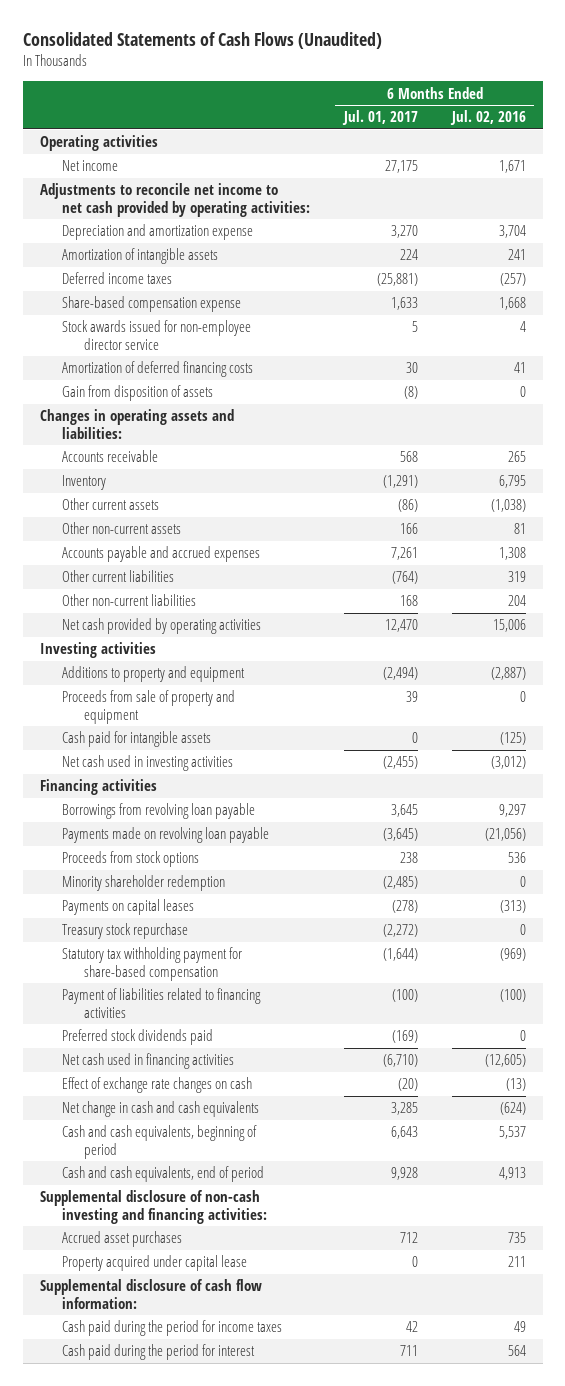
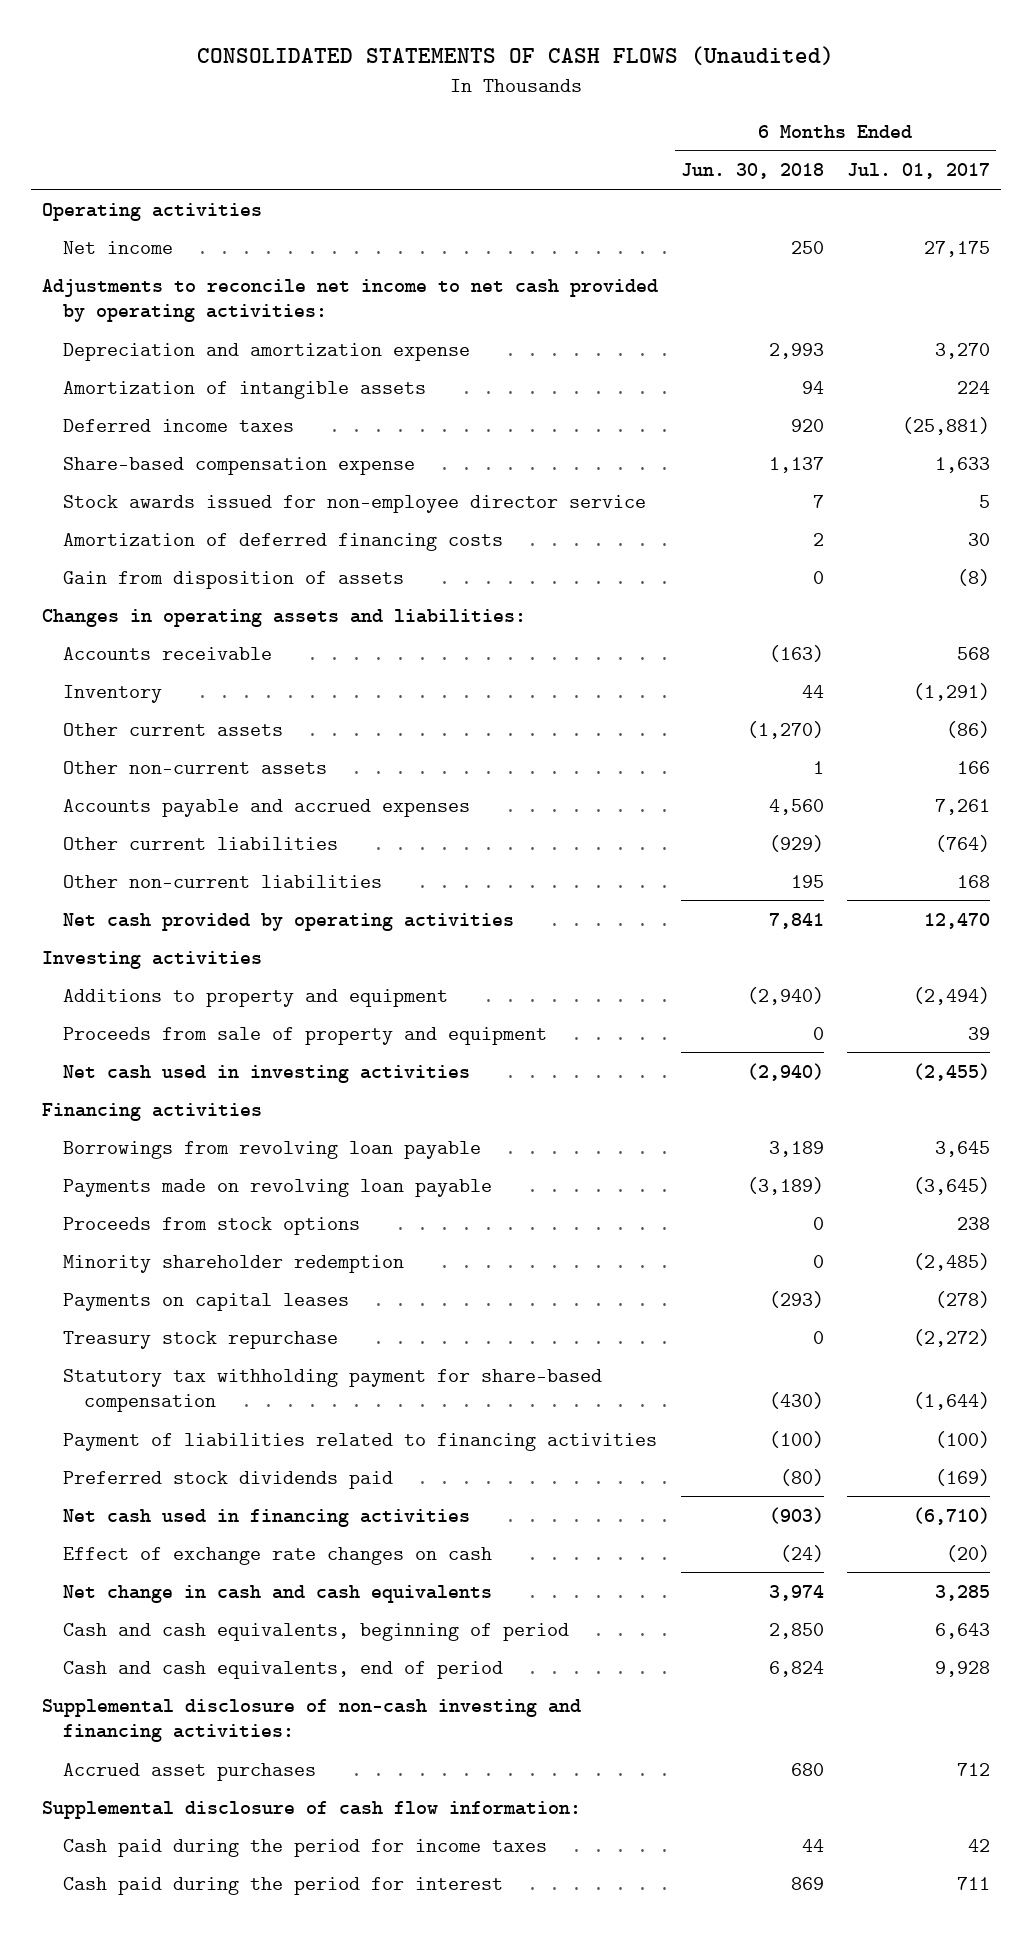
[22,32,382,50] Consolidated Statements of Cash Flows (Unaudited) -> [197,46,835,66] CONSOLIDATED STATEMENTS OF CASH FLOWS (Unaudited)
[449,110,526,126] Jul. 02, 2016 -> none
none -> [681,163,825,180] Jun. 30, 2018
[62,731,212,748] Cash paid for intangible assets -> none
[62,1255,248,1272] Property acquired under capital lease -> none

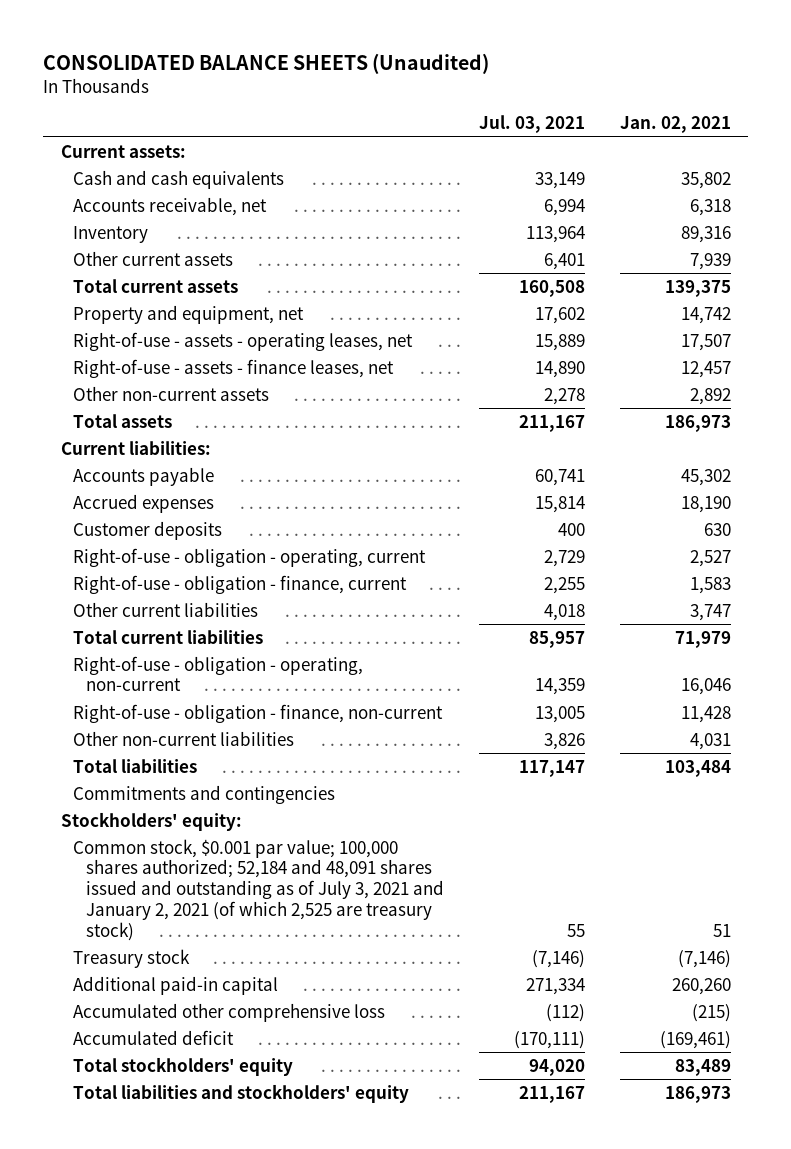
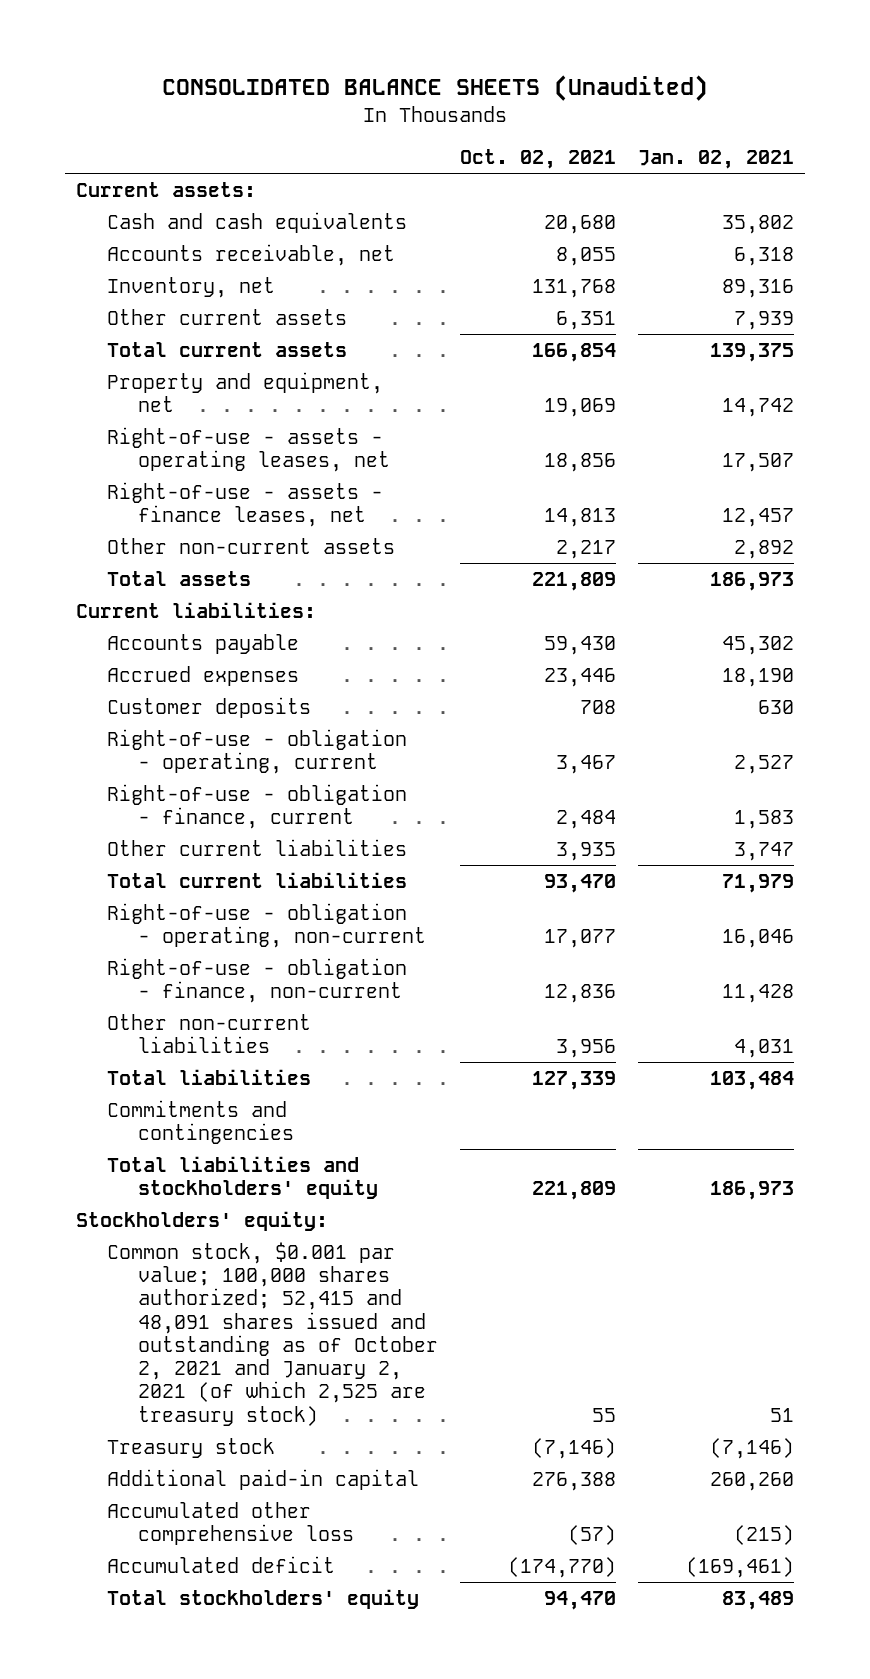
[478,115,585,134] Jul. 03, 2021 -> none
none -> [460,149,617,170] Oct. 02, 2021
[73,225,149,243] Inventory -> [107,276,276,298] Inventory, net
[73,1083,410,1103] Total liabilities and stockholders' equity -> [107,1155,379,1200] Total liabilities and stockholders' equity
[73,838,444,941] Common stock, $0.001 par value; 100,000 shares authorized; 52,184 and 48,091 shares issued and outstanding as of July 3, 2021 and January 2, 2021 (of which 2,525 are treasury stock) -> [107,1241,439,1426] Common stock, $0.001 par value; 100,000 shares authorized; 52,415 and 48,091 shares issued and outstanding as of October 2, 2021 and January 2, 2021 (of which 2,525 are treasury stock)

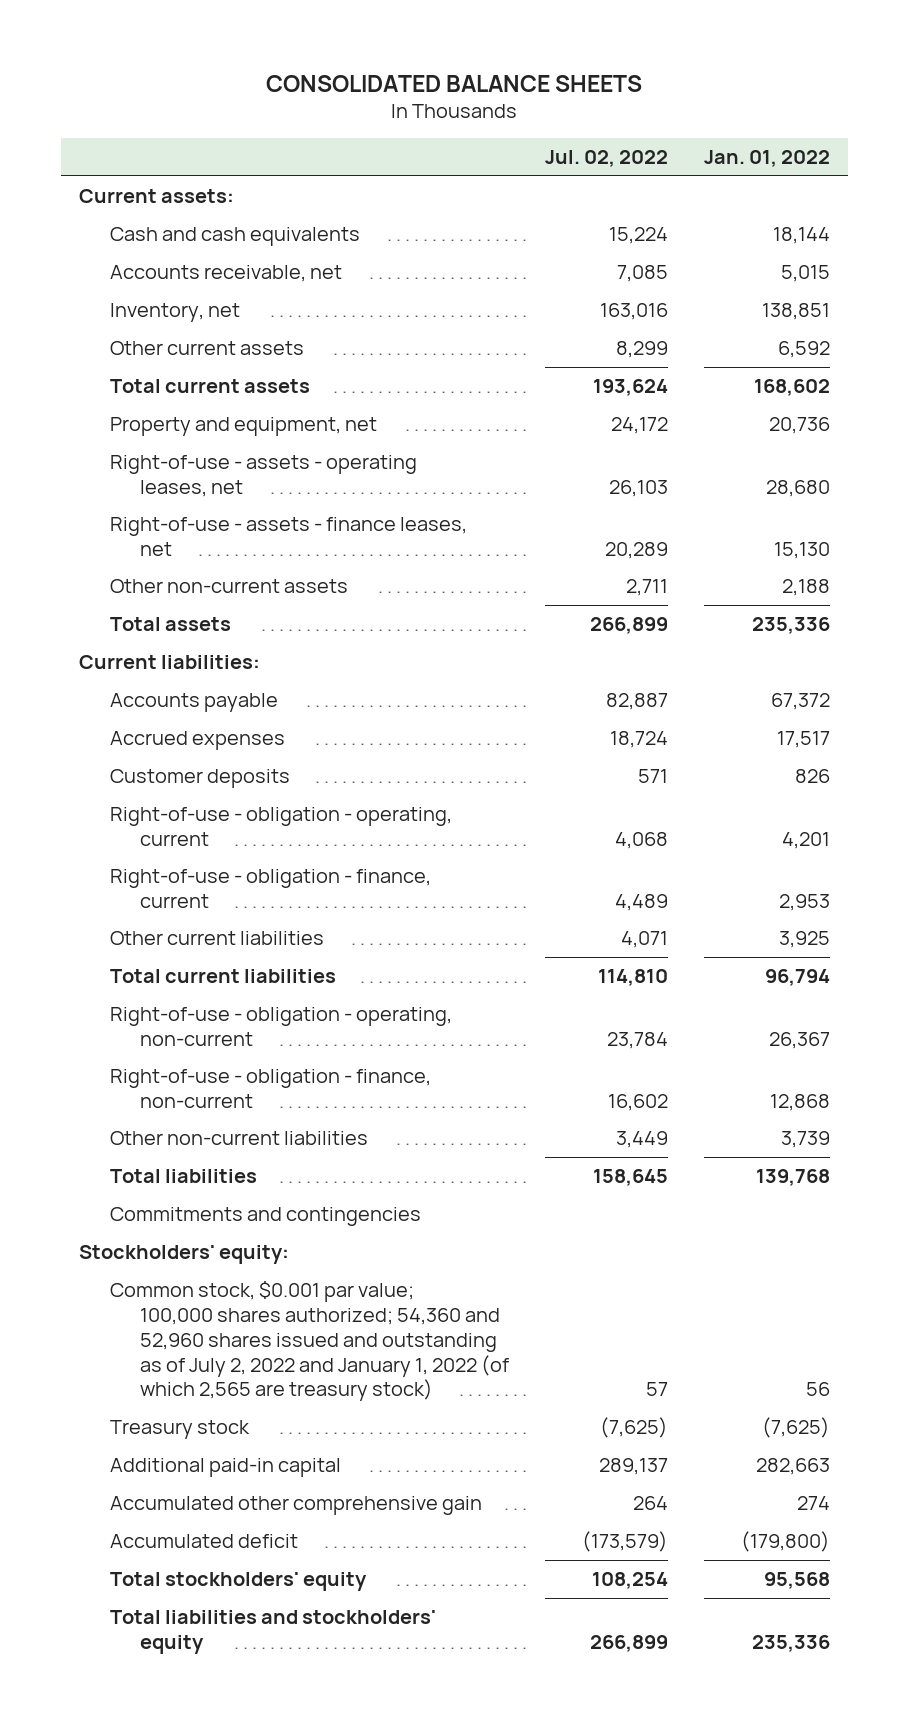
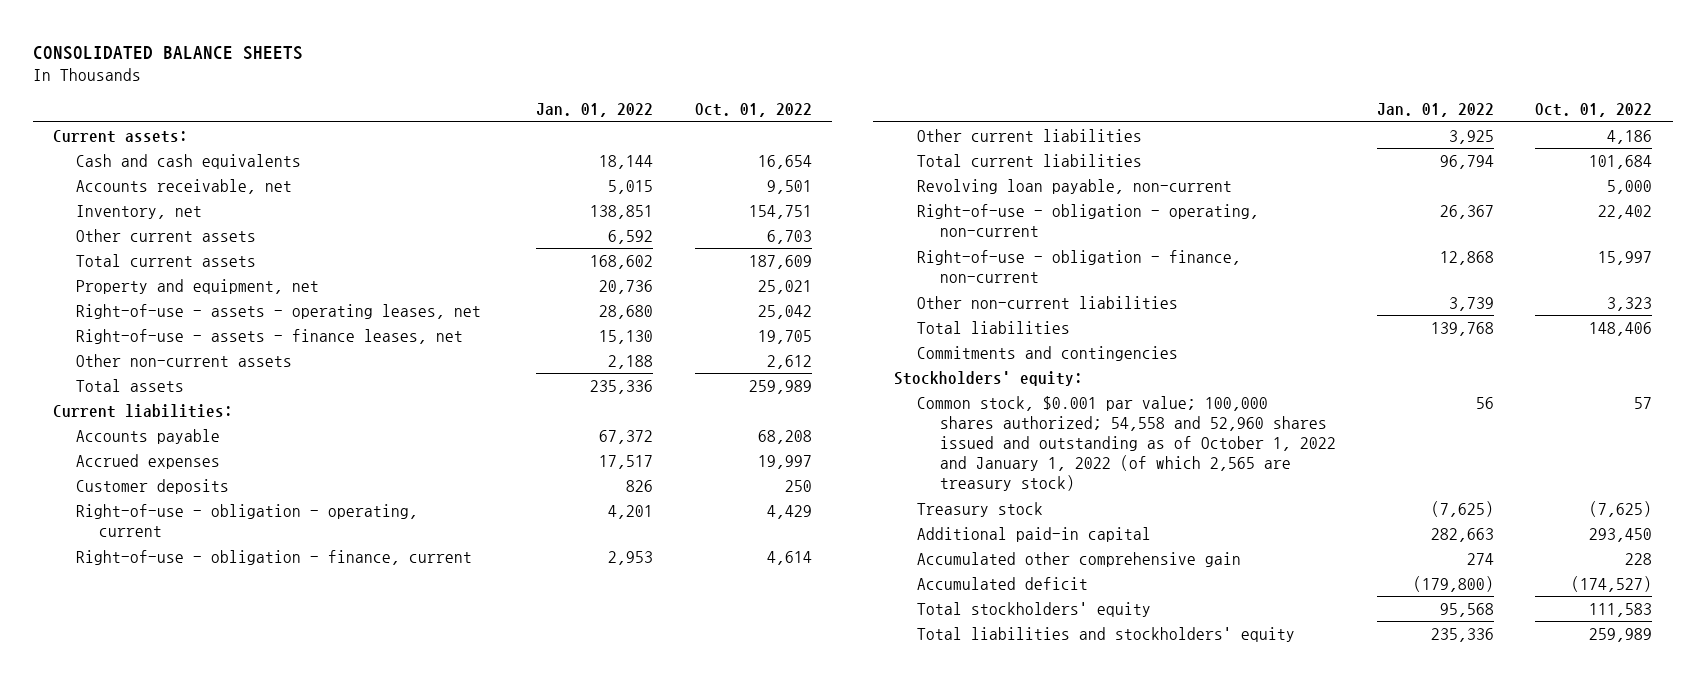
[545,150,669,168] Jul. 02, 2022 -> none
none -> [694,103,812,118] Oct. 01, 2022
none -> [916,178,1232,194] Revolving loan payable, non-current
[109,1281,510,1402] Common stock, $0.001 par value; 100,000 shares authorized; 54,360 and 52,960 shares issued and outstanding as of July 2, 2022 and January 1, 2022 (of which 2,565 are treasury stock) -> [916,395,1336,492] Common stock, $0.001 par value; 100,000 shares authorized; 54,558 and 52,960 shares issued and outstanding as of October 1, 2022 and January 1, 2022 (of which 2,565 are treasury stock)

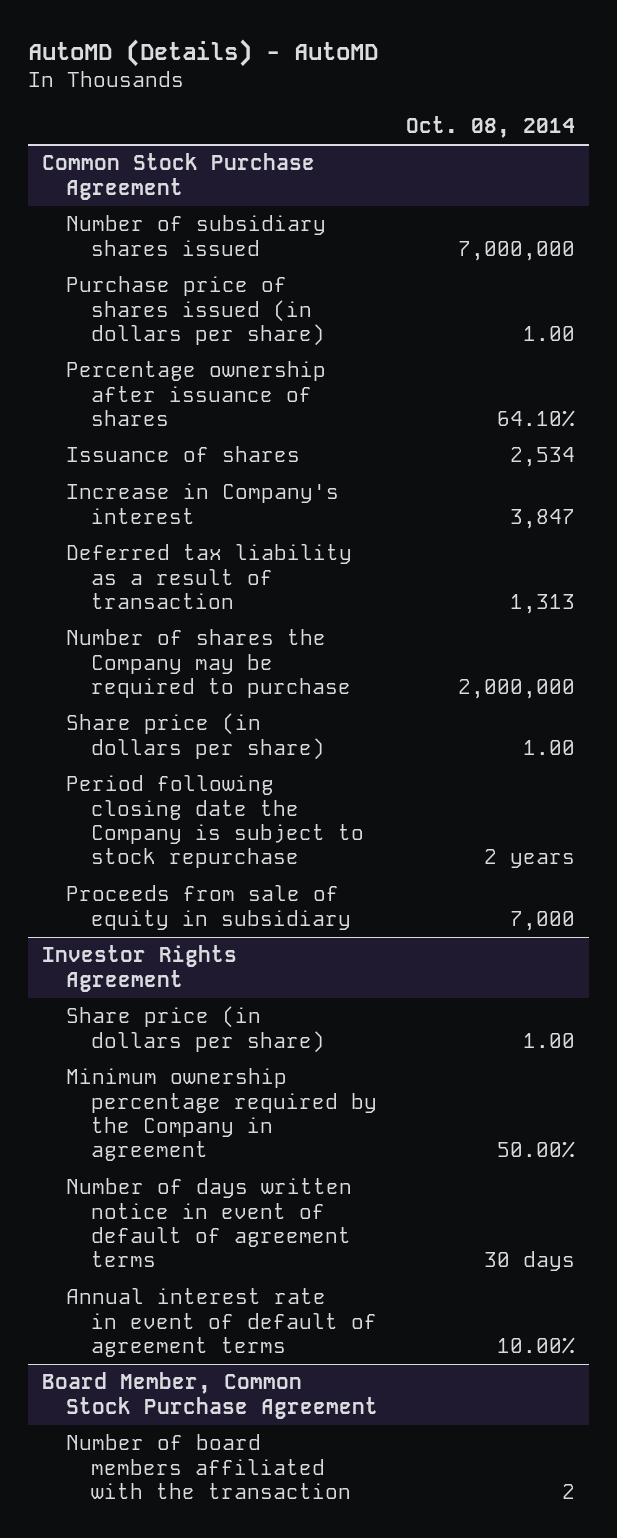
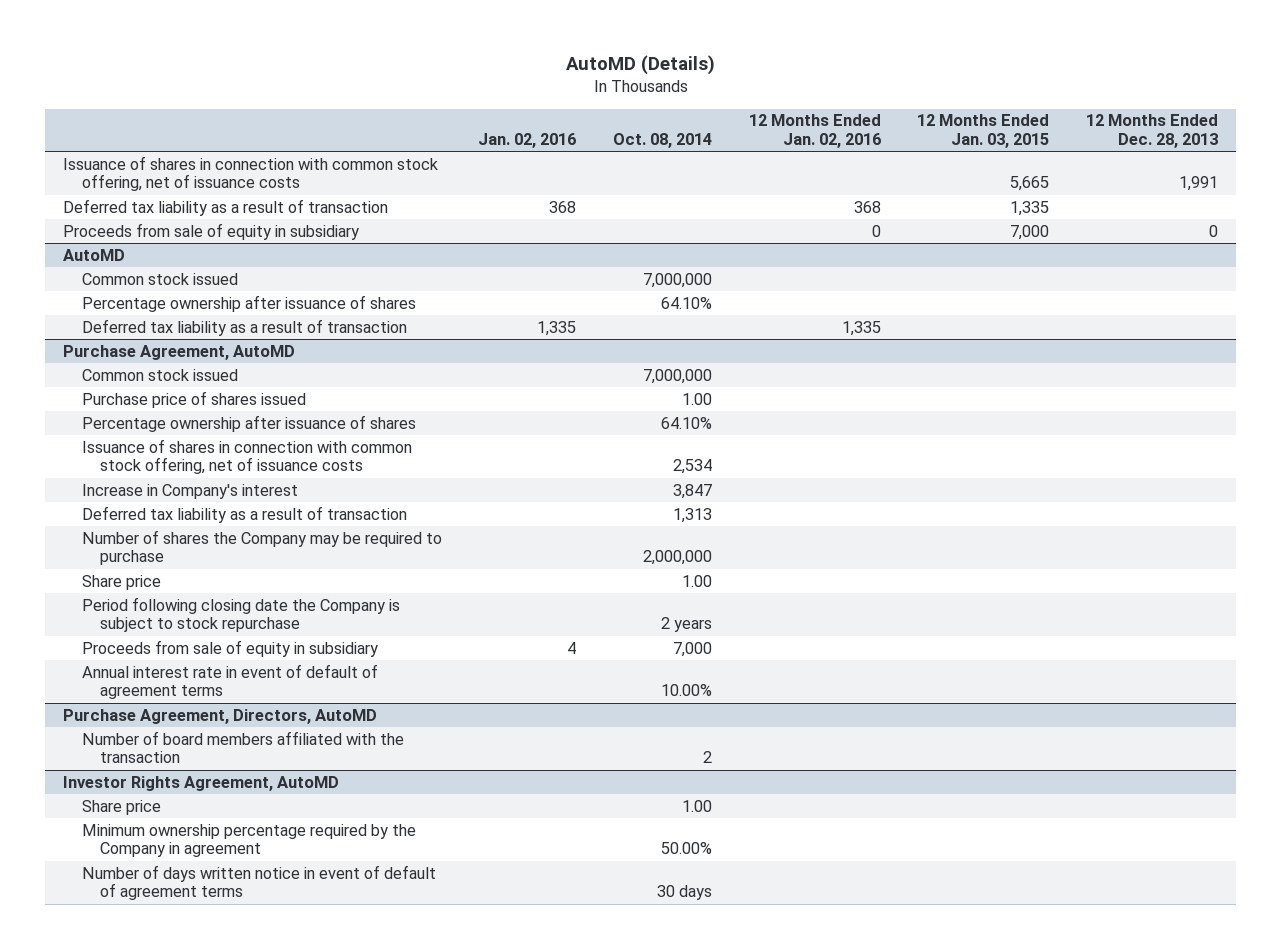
[27,38,378,67] AutoMD (Details) - AutoMD -> [565,55,715,76] AutoMD (Details)
none -> [478,132,577,148] Jan. 02, 2016
none -> [748,114,881,148] 12 Months Ended Jan. 02, 2016
none -> [917,114,1050,148] 12 Months Ended Jan. 03, 2015
none -> [1085,114,1218,148] 12 Months Ended Dec. 28, 2013
[41,153,315,200] Common Stock Purchase Agreement -> none
[66,276,326,347] Purchase price of shares issued (in dollars per share) -> none
none -> [63,155,439,192] Issuance of shares in connection with common stock offering, net of issuance costs
none -> [63,198,389,216] Deferred tax liability as a result of transaction
none -> [63,222,360,240] Proceeds from sale of equity in subsidiary
none -> [63,248,126,261] AutoMD
[66,215,327,256] Number of subsidiary shares issued -> [81,272,238,285] Common stock issued
none -> [81,318,407,336] Deferred tax liability as a result of transaction
none -> [63,344,296,360] Purchase Agreement, AutoMD
none -> [81,368,238,381] Common stock issued
none -> [81,390,306,408] Purchase price of shares issued
none -> [81,414,416,432] Percentage ownership after issuance of shares
[66,446,301,463] Issuance of shares -> [81,438,412,475] Issuance of shares in connection with common stock offering, net of issuance costs
[66,713,326,760] Share price (in dollars per share) -> [81,574,161,590] Share price
[41,945,237,992] Investor Rights Agreement -> none
[66,1006,326,1053] Share price (in dollars per share) -> none
[66,1068,378,1162] Minimum ownership percentage required by the Company in agreement -> none
[66,1178,353,1268] Number of days written notice in event of default of agreement terms -> none
[41,1372,379,1419] Board Member, Common Stock Purchase Agreement -> none
none -> [63,708,378,724] Purchase Agreement, Directors, AutoMD
none -> [63,775,340,791] Investor Rights Agreement, AutoMD
none -> [81,799,161,815] Share price
none -> [81,823,416,858] Minimum ownership percentage required by the Company in agreement
none -> [81,864,436,901] Number of days written notice in event of default of agreement terms

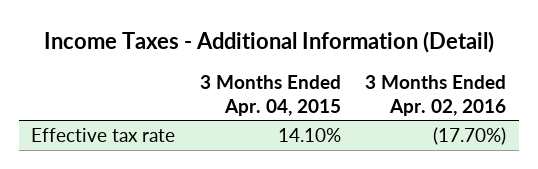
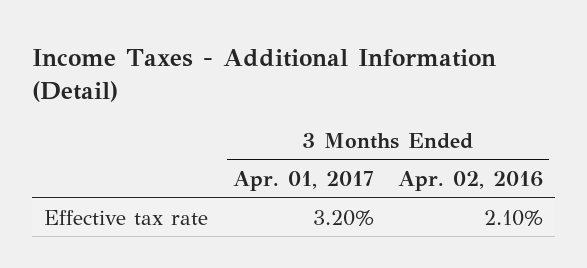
[199,75,341,116] 3 Months Ended Apr. 04, 2015 -> none
none -> [232,170,374,191] Apr. 01, 2017
[433,127,507,146] (17.70%) -> [483,209,543,226] 2.10%

